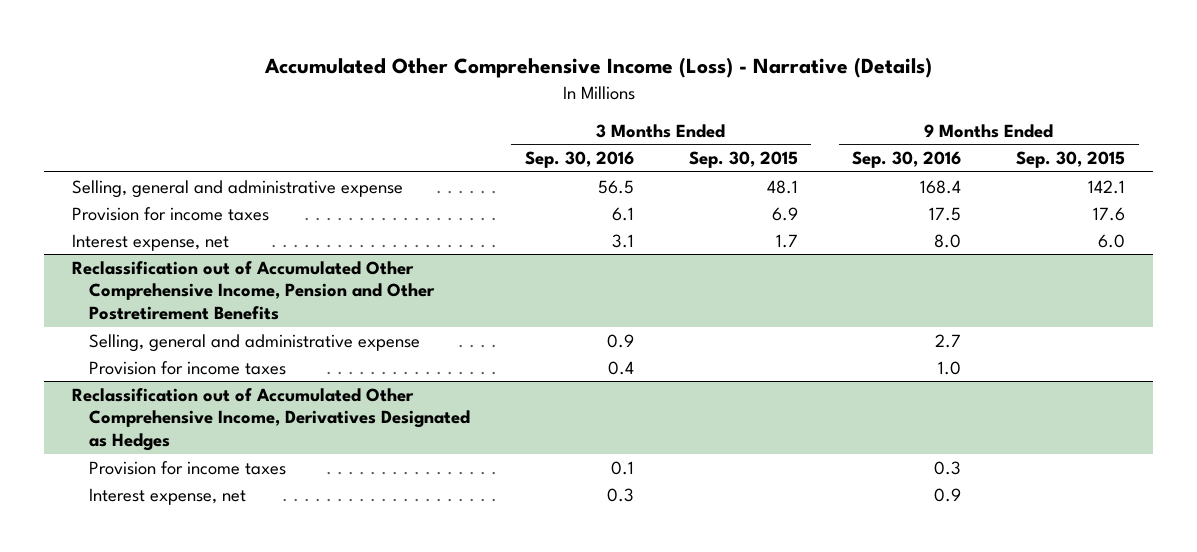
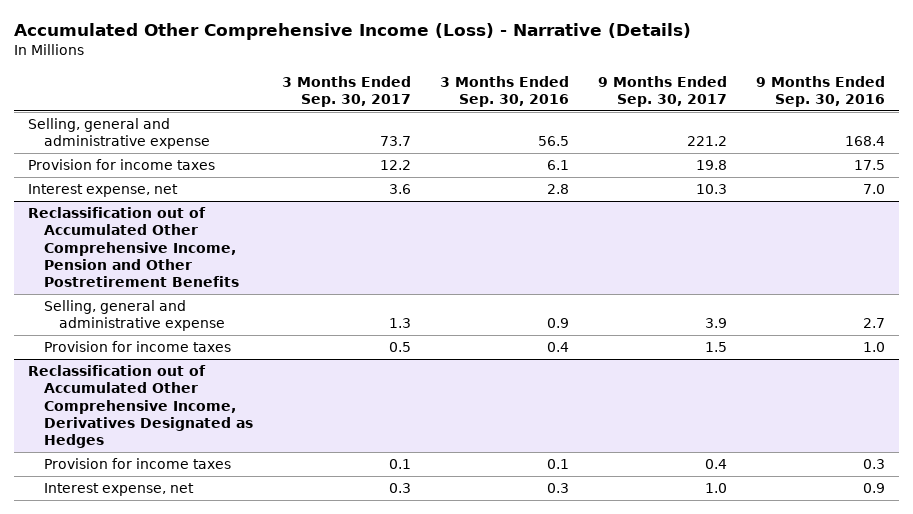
[688,151,798,169] Sep. 30, 2015 -> none
[1016,151,1126,169] Sep. 30, 2015 -> none
none -> [281,75,411,107] 3 Months Ended Sep. 30, 2017
none -> [597,75,727,107] 9 Months Ended Sep. 30, 2017
[611,233,634,248] 3.1 -> [546,184,569,195] 2.8
[934,233,962,248] 8.0 -> [862,184,885,195] 7.0

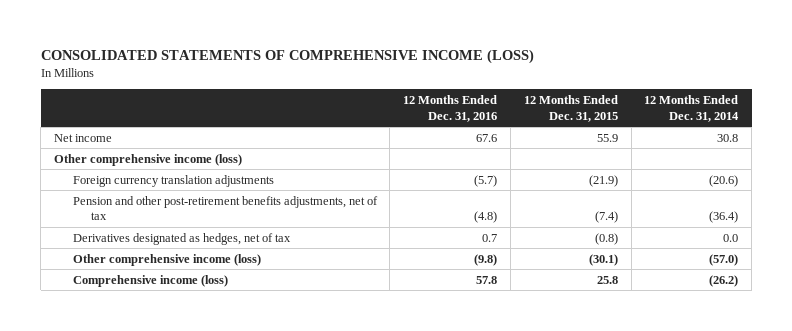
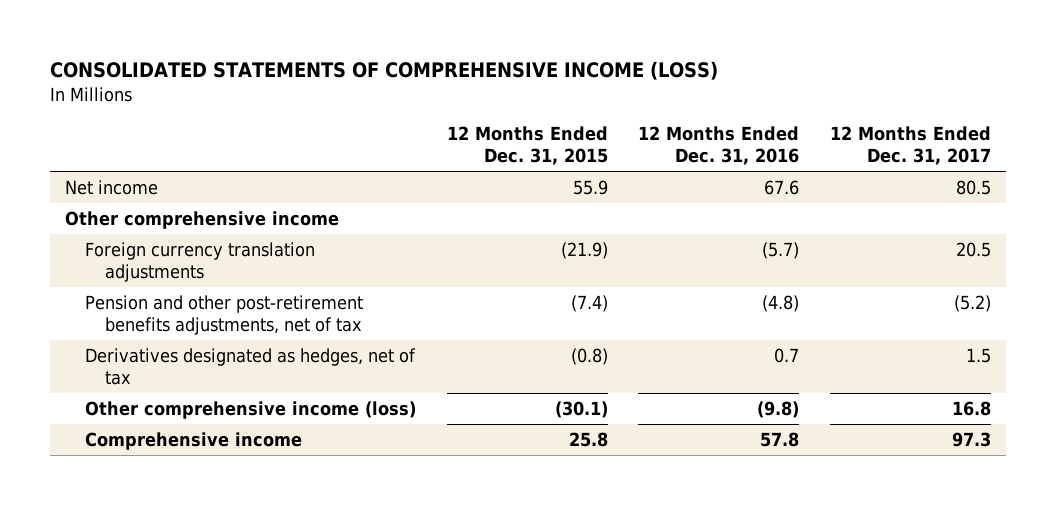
[644,95,740,122] 12 Months Ended Dec. 31, 2014 -> none
none -> [829,126,991,165] 12 Months Ended Dec. 31, 2017
[53,153,242,166] Other comprehensive income (loss) -> [65,211,340,230] Other comprehensive income
[72,274,228,287] Comprehensive income (loss) -> [85,432,303,451] Comprehensive income

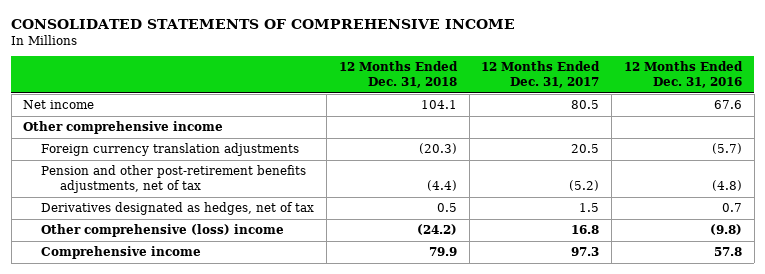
[50,61,719,81] CONSOLIDATED STATEMENTS OF COMPREHENSIVE INCOME (LOSS) -> [11,19,516,30] CONSOLIDATED STATEMENTS OF COMPREHENSIVE INCOME
[446,126,608,165] 12 Months Ended Dec. 31, 2015 -> none
none -> [338,61,458,89] 12 Months Ended Dec. 31, 2018
[85,401,417,420] Other comprehensive income (loss) -> [41,224,285,238] Other comprehensive (loss) income

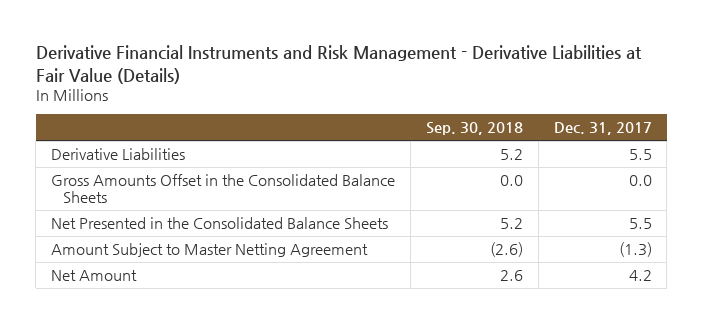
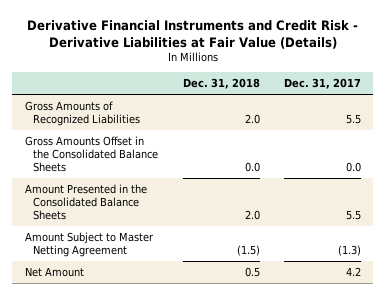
[35,45,642,84] Derivative Financial Instruments and Risk Management - Derivative Liabilities at Fair Value (Details) -> [26,19,358,49] Derivative Financial Instruments and Credit Risk - Derivative Liabilities at Fair Value (Details)
[425,122,523,136] Sep. 30, 2018 -> none
none -> [182,78,260,90] Dec. 31, 2018
[51,147,186,160] Derivative Liabilities -> [24,100,141,127] Gross Amounts of Recognized Liabilities
[51,216,389,229] Net Presented in the Consolidated Balance Sheets -> [24,183,147,221] Amount Presented in the Consolidated Balance Sheets

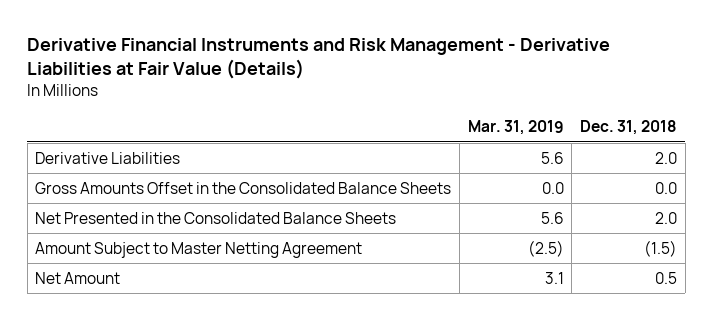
[26,19,358,49] Derivative Financial Instruments and Credit Risk - Derivative Liabilities at Fair Value (Details) -> [27,38,611,80] Derivative Financial Instruments and Risk Management - Derivative Liabilities at Fair Value (Details)
[283,78,361,90] Dec. 31, 2017 -> none
none -> [467,120,564,136] Mar. 31, 2019
[24,100,141,127] Gross Amounts of Recognized Liabilities -> [35,151,181,164] Derivative Liabilities
[24,183,147,221] Amount Presented in the Consolidated Balance Sheets -> [35,211,397,224] Net Presented in the Consolidated Balance Sheets

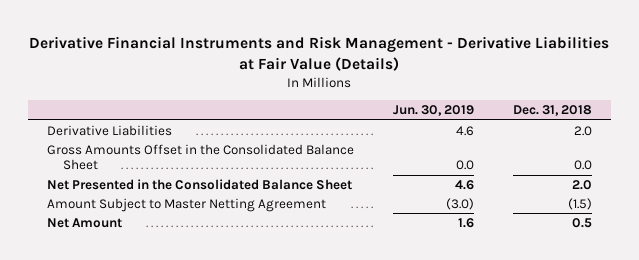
[467,120,564,136] Mar. 31, 2019 -> none
none -> [392,105,474,117] Jun. 30, 2019
[35,181,452,194] Gross Amounts Offset in the Consolidated Balance Sheets -> [47,143,355,171] Gross Amounts Offset in the Consolidated Balance Sheet
[35,211,397,224] Net Presented in the Consolidated Balance Sheets -> [47,178,353,190] Net Presented in the Consolidated Balance Sheet

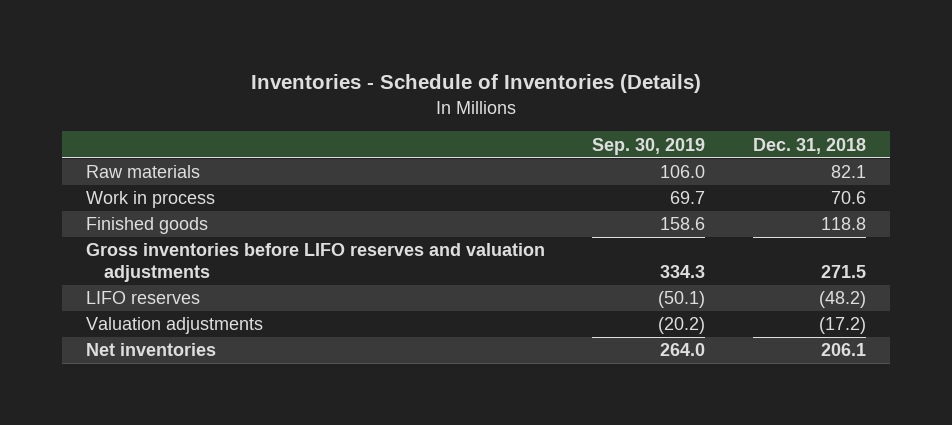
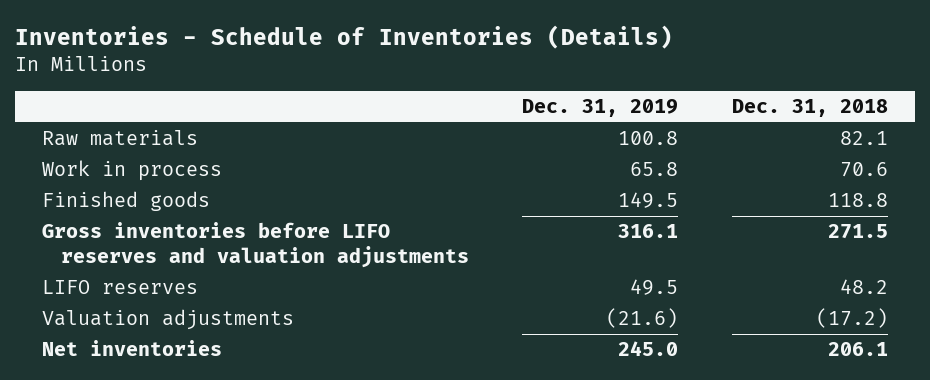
[592,137,706,155] Sep. 30, 2019 -> none
none -> [522,99,679,118] Dec. 31, 2019
[818,291,866,309] (48.2) -> [840,279,889,295] 48.2

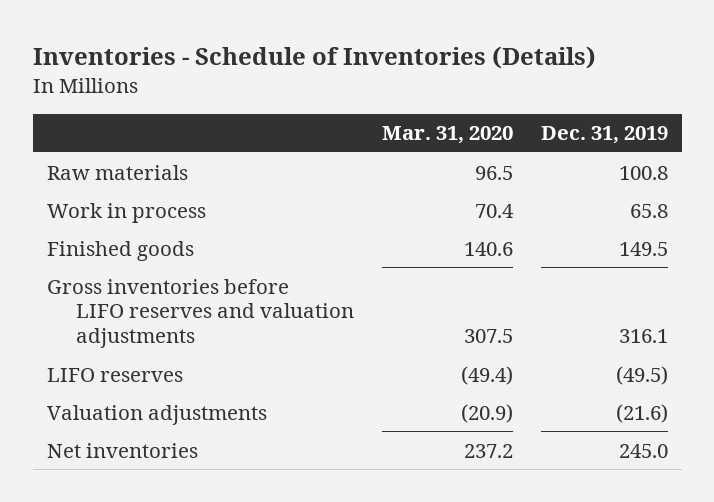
[732,99,889,118] Dec. 31, 2018 -> none
none -> [381,126,513,145] Mar. 31, 2020
[630,279,679,296] 49.5 -> [615,365,668,385] (49.5)

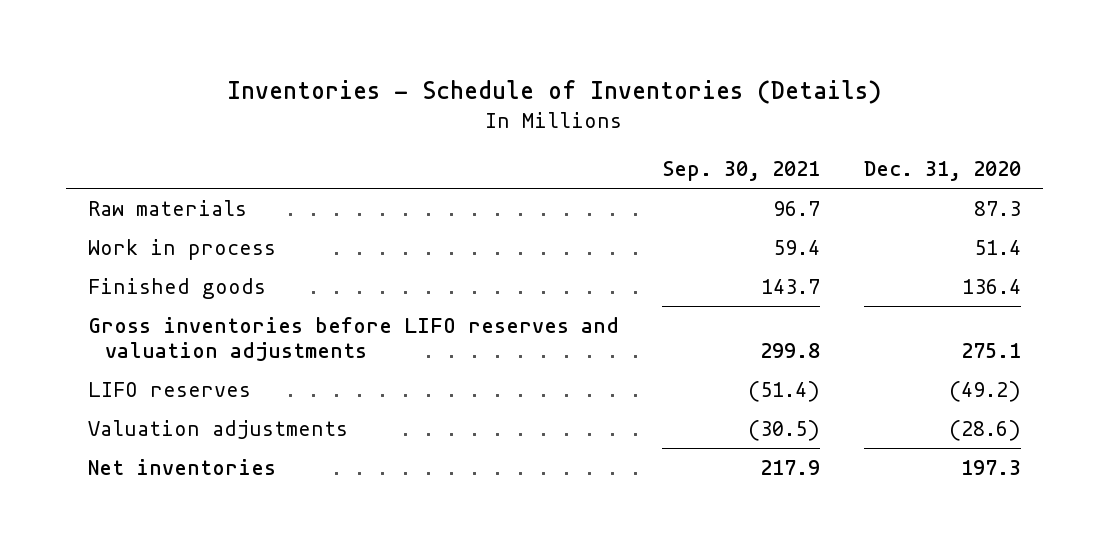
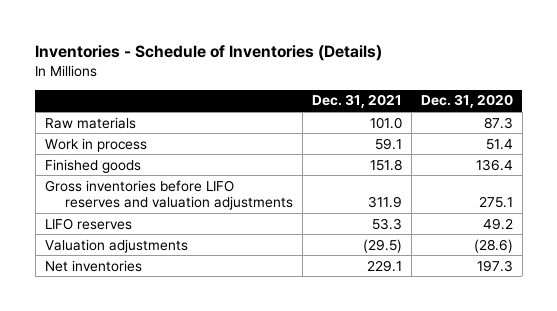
[662,160,821,181] Sep. 30, 2021 -> none
none -> [311,94,402,109] Dec. 31, 2021
[948,380,1021,402] (49.2) -> [482,217,513,230] 49.2

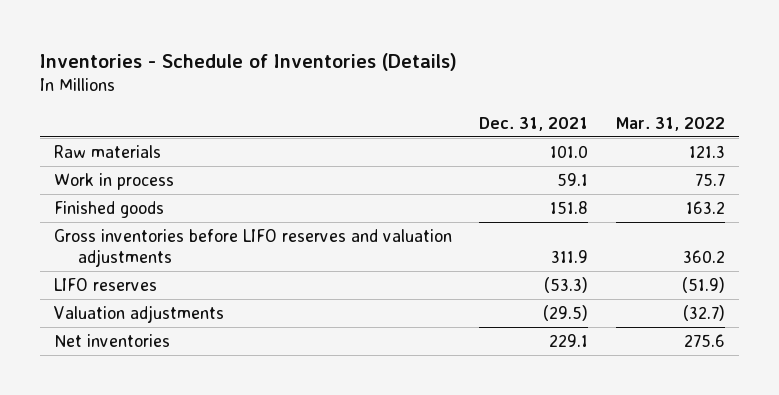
[420,94,513,109] Dec. 31, 2020 -> none
none -> [615,116,725,131] Mar. 31, 2022
[371,217,402,230] 53.3 -> [544,276,589,293] (53.3)

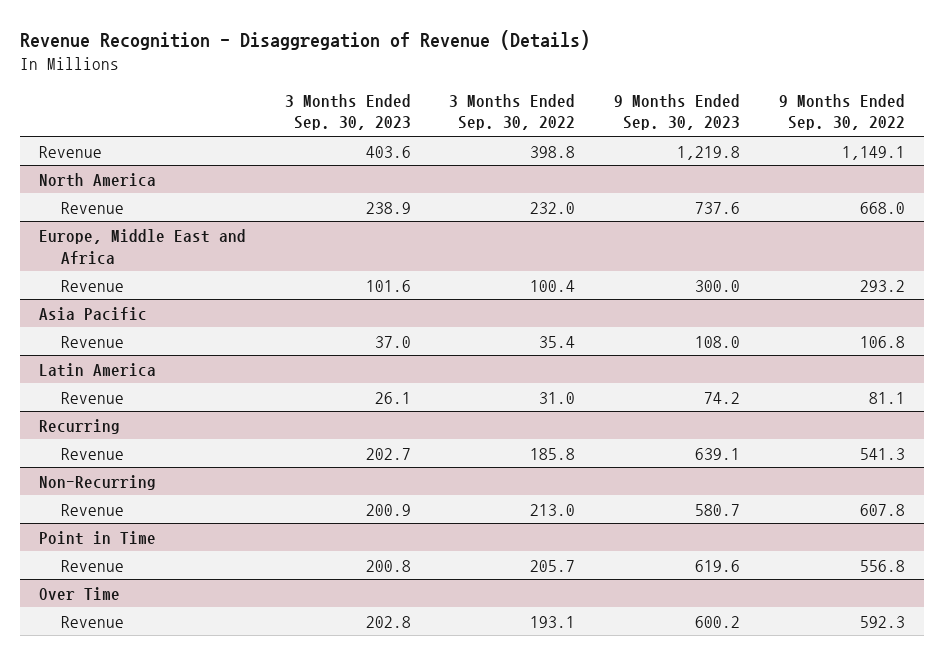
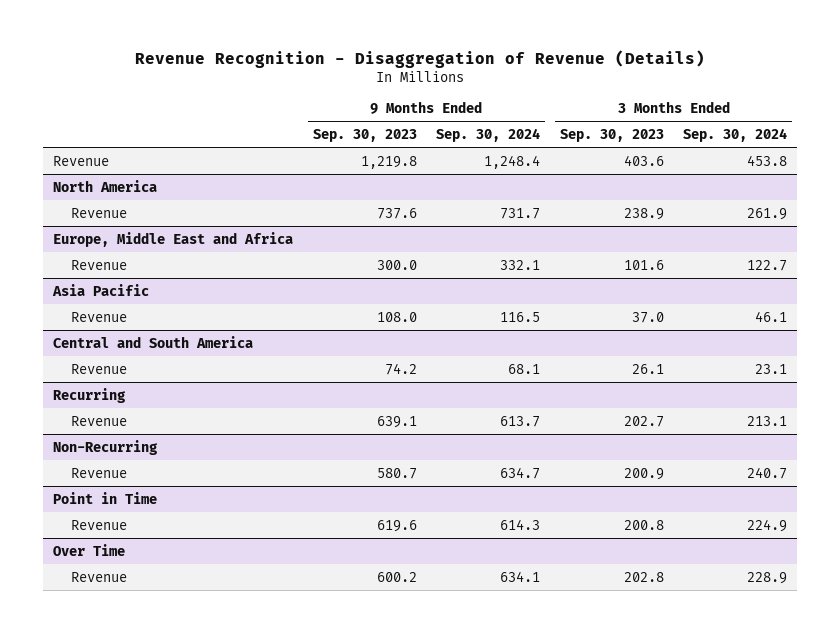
[449,93,576,131] 3 Months Ended Sep. 30, 2022 -> none
[778,93,905,131] 9 Months Ended Sep. 30, 2022 -> none
none -> [436,128,541,143] Sep. 30, 2024
none -> [683,128,788,143] Sep. 30, 2024
[38,362,156,377] Latin America -> [53,335,254,348] Central and South America

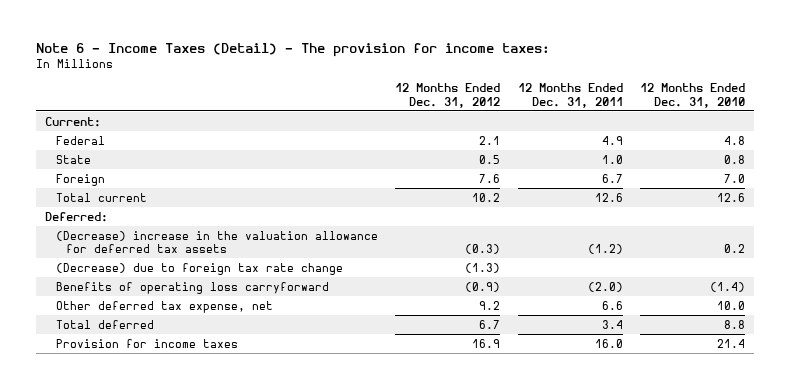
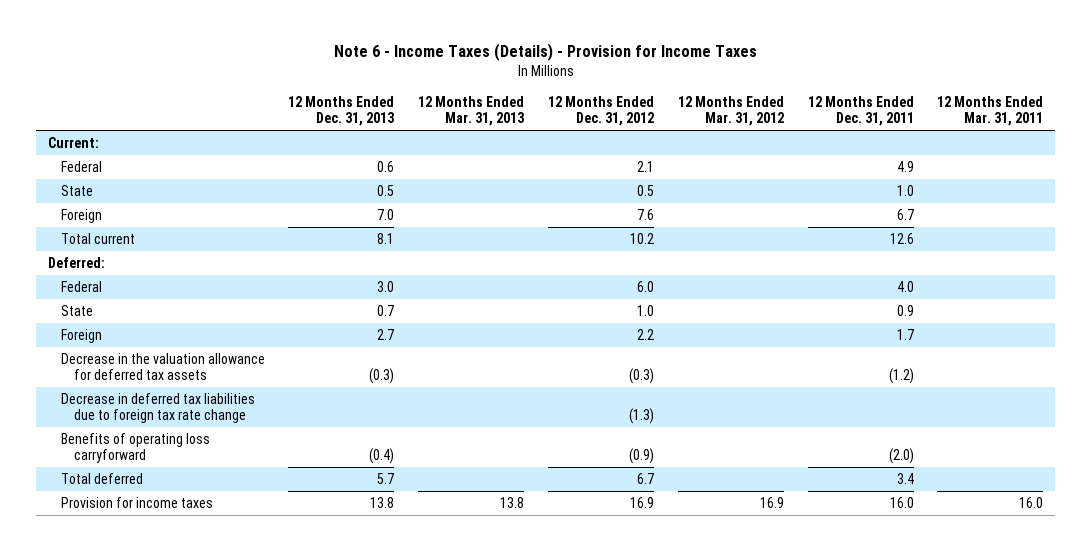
[36,43,551,58] Note 6 - Income Taxes (Detail) - The provision for income taxes: -> [333,43,757,62] Note 6 - Income Taxes (Details) - Provision for Income Taxes
[640,83,746,108] 12 Months Ended Dec. 31, 2010 -> none
none -> [288,95,395,127] 12 Months Ended Dec. 31, 2013
none -> [418,95,525,127] 12 Months Ended Mar. 31, 2013
none -> [677,95,784,127] 12 Months Ended Mar. 31, 2012
none -> [937,95,1044,127] 12 Months Ended Mar. 31, 2011
none -> [60,280,102,292] Federal
none -> [60,304,93,316] State
none -> [60,328,102,343] Foreign
[55,230,378,253] (Decrease) increase in the valuation allowance for deferred tax assets -> [60,352,265,381] Decrease in the valuation allowance for deferred tax assets
[55,262,343,275] (Decrease) due to foreign tax rate change -> [60,392,255,424] Decrease in deferred tax liabilities due to foreign tax rate change
[55,300,273,313] Other deferred tax expense, net -> none

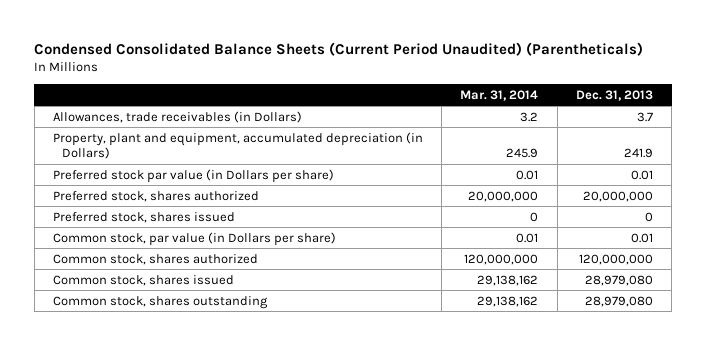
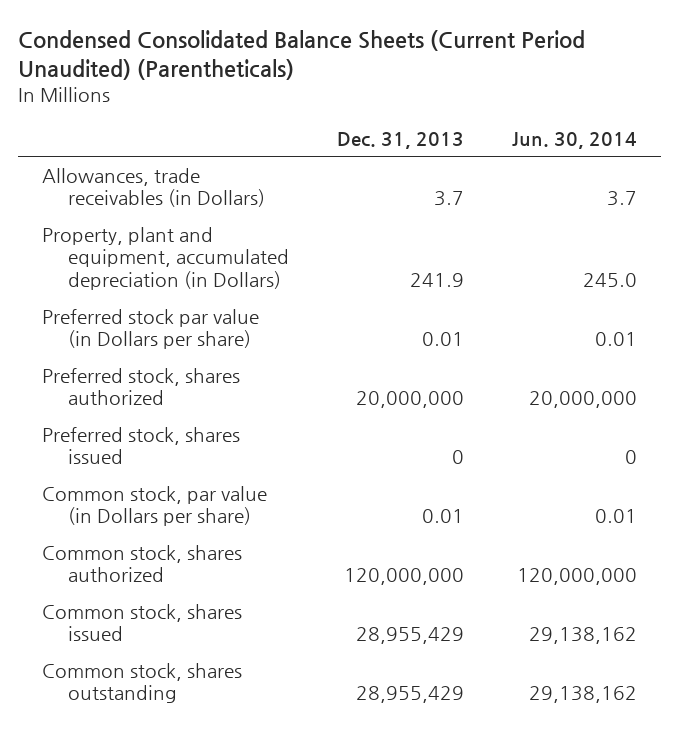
[460,89,539,101] Mar. 31, 2014 -> none
none -> [511,131,637,149] Jun. 30, 2014
[585,274,654,286] 28,979,080 -> [355,627,464,645] 28,955,429
[585,295,654,307] 28,979,080 -> [355,686,464,704] 28,955,429

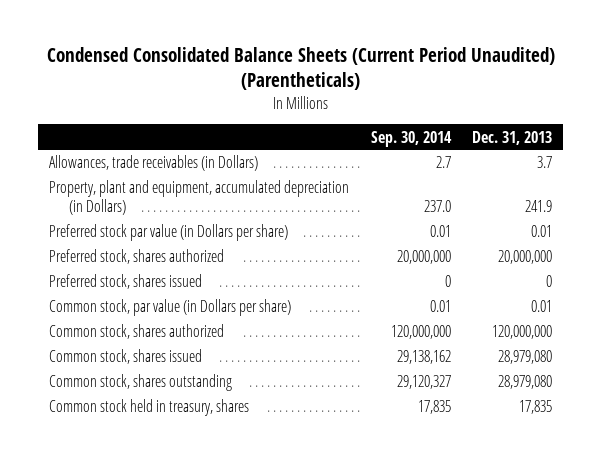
[511,131,637,149] Jun. 30, 2014 -> none
none -> [370,130,452,147] Sep. 30, 2014
[355,627,464,645] 28,955,429 -> [498,350,553,365] 28,979,080
[355,686,464,704] 28,955,429 -> [498,375,553,390] 28,979,080
none -> [48,399,249,417] Common stock held in treasury, shares

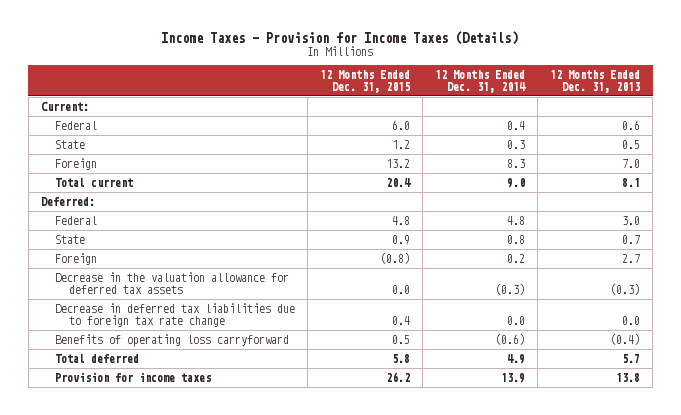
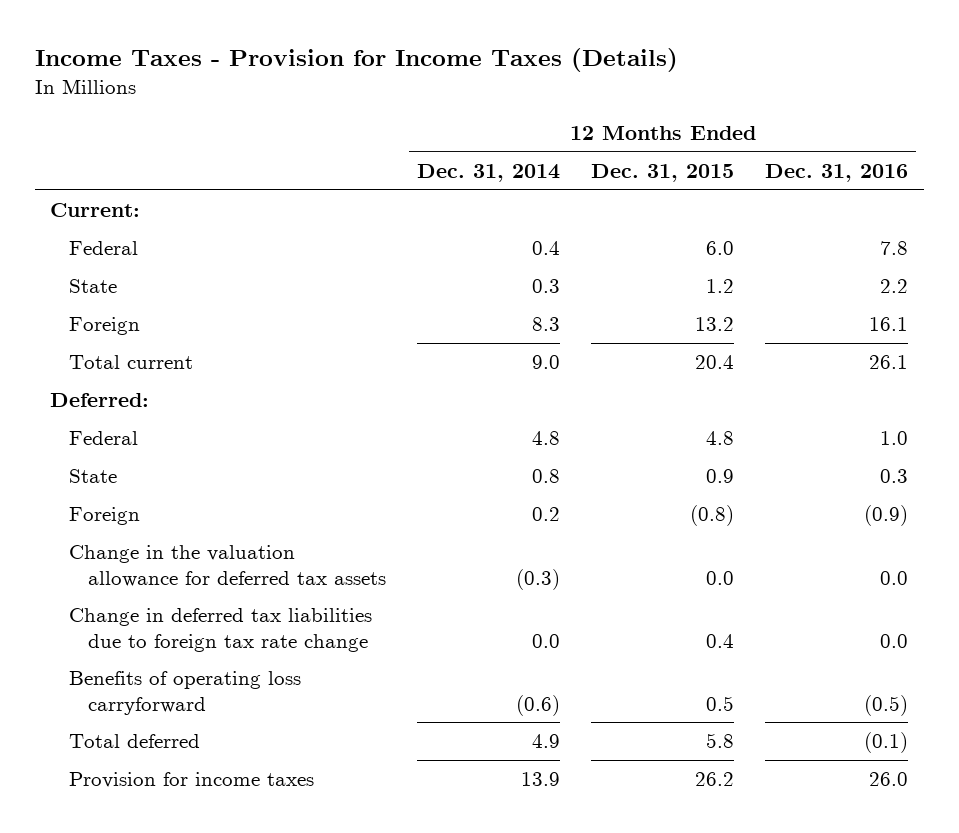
[550,69,641,93] 12 Months Ended Dec. 31, 2013 -> none
none -> [765,163,909,182] Dec. 31, 2016
[54,271,289,294] Decrease in the valuation allowance for deferred tax assets -> [68,544,386,587] Change in the valuation allowance for deferred tax assets
[54,302,295,327] Decrease in deferred tax liabilities due to foreign tax rate change -> [68,607,372,652] Change in deferred tax liabilities due to foreign tax rate change

